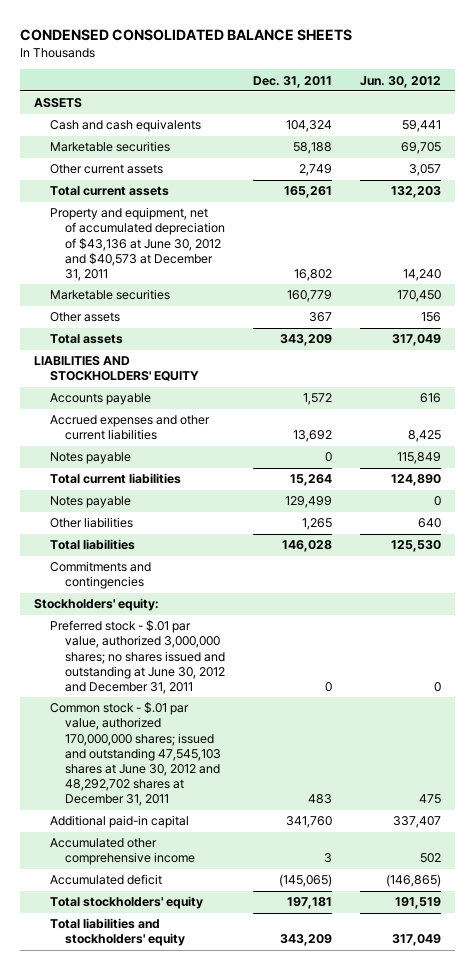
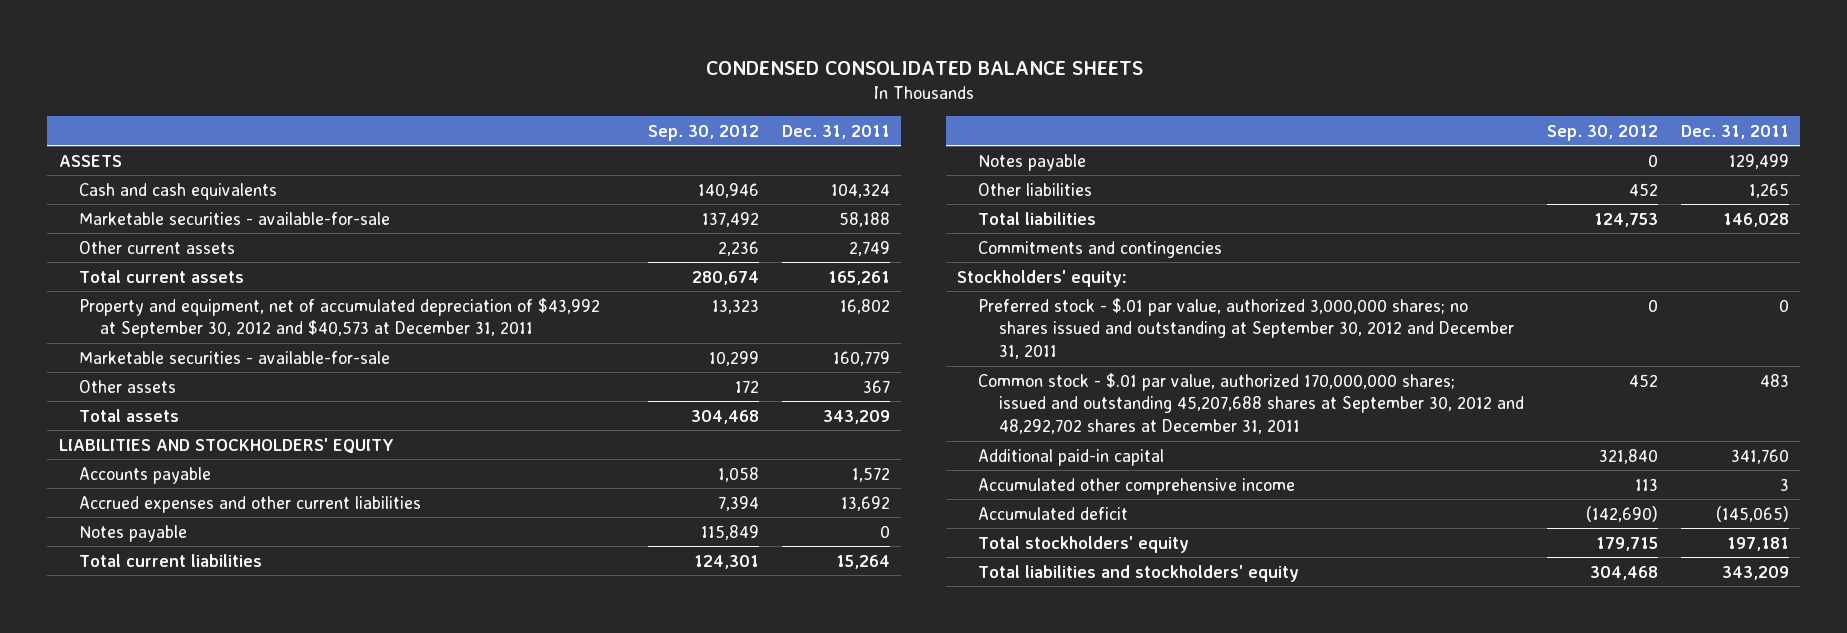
[360,75,442,88] Jun. 30, 2012 -> none
none -> [648,124,760,141] Sep. 30, 2012
[49,141,170,153] Marketable securities -> [79,211,391,225] Marketable securities - available-for-sale
[49,207,226,281] Property and equipment, net of accumulated depreciation of $43,136 at June 30, 2012 and $40,573 at December 31, 2011 -> [79,297,601,339] Property and equipment, net of accumulated depreciation of $43,992 at September 30, 2012 and $40,573 at December 31, 2011
[49,289,170,301] Marketable securities -> [79,350,391,364] Marketable securities - available-for-sale
[49,620,226,694] Preferred stock - $.01 par value, authorized 3,000,000 shares; no shares issued and outstanding at June 30, 2012 and December 31, 2011 -> [978,297,1514,360] Preferred stock - $.01 par value, authorized 3,000,000 shares; no shares issued and outstanding at September 30, 2012 and December 31, 2011
[49,702,222,807] Common stock - $.01 par value, authorized 170,000,000 shares; issued and outstanding 47,545,103 shares at June 30, 2012 and 48,292,702 shares at December 31, 2011 -> [978,372,1524,435] Common stock - $.01 par value, authorized 170,000,000 shares; issued and outstanding 45,207,688 shares at September 30, 2012 and 48,292,702 shares at December 31, 2011

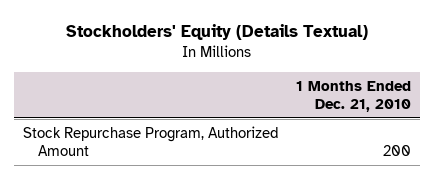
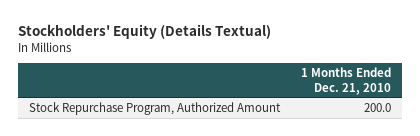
[383,145,412,157] 200 -> [364,103,392,113] 200.0

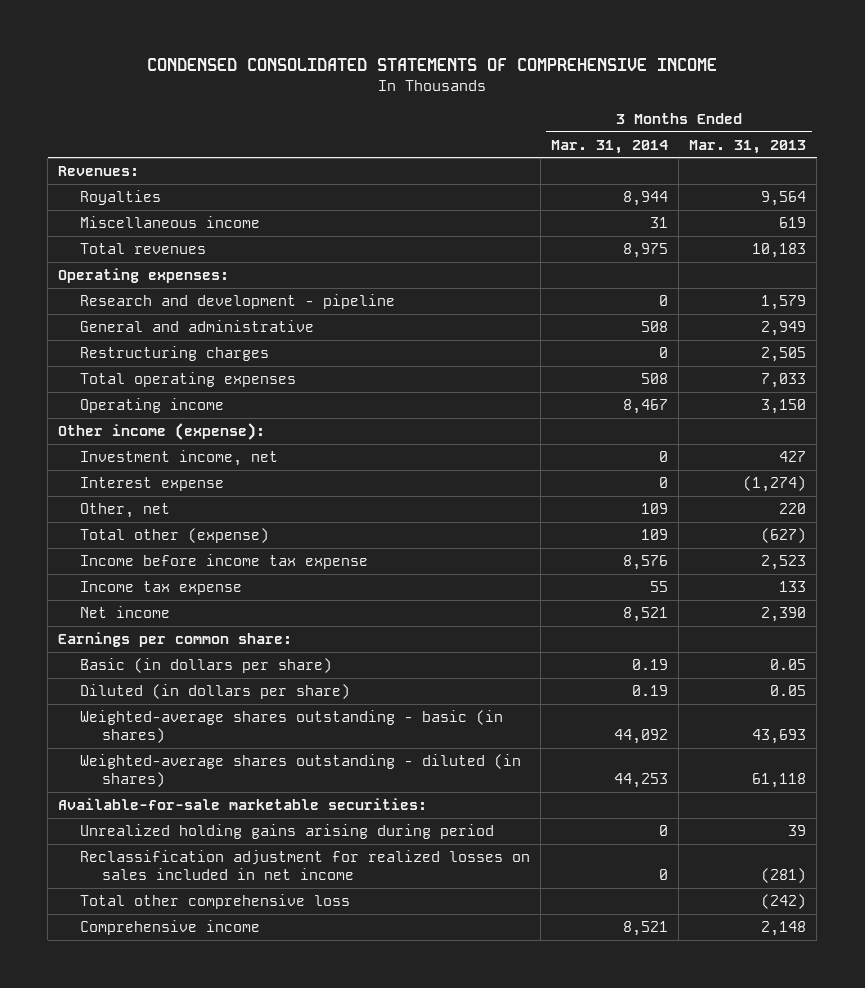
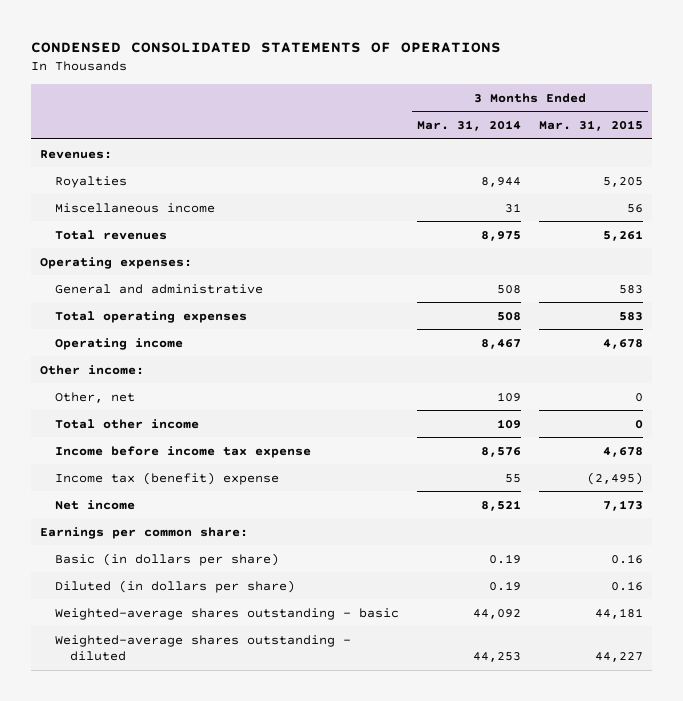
[147,57,718,71] CONDENSED CONSOLIDATED STATEMENTS OF COMPREHENSIVE INCOME -> [30,41,501,53] CONDENSED CONSOLIDATED STATEMENTS OF OPERATIONS
[689,139,807,154] Mar. 31, 2013 -> none
none -> [539,120,644,132] Mar. 31, 2015
[80,294,396,310] Research and development - pipeline -> none
[80,346,270,362] Restructuring charges -> none
[80,450,279,467] Investment income, net -> none
[80,477,225,492] Interest expense -> none
[58,423,266,441] Other income (expense): -> [39,364,144,375] Other income:
[80,528,270,544] Total other (expense) -> [54,418,199,429] Total other income
[80,581,243,596] Income tax expense -> [54,471,279,485] Income tax (benefit) expense
[58,798,428,811] Available-for-sale marketable securities: -> none
[80,824,495,840] Unrealized holding gains arising during period -> none
[80,850,531,881] Reclassification adjustment for realized losses on sales included in net income -> none
[80,894,351,910] Total other comprehensive loss -> none
[80,920,261,936] Comprehensive income -> none
[80,710,504,744] Weighted-average shares outstanding - basic (in shares) -> [54,607,399,620] Weighted-average shares outstanding - basic
[80,754,522,788] Weighted-average shares outstanding - diluted (in shares) -> [54,634,351,662] Weighted-average shares outstanding - diluted

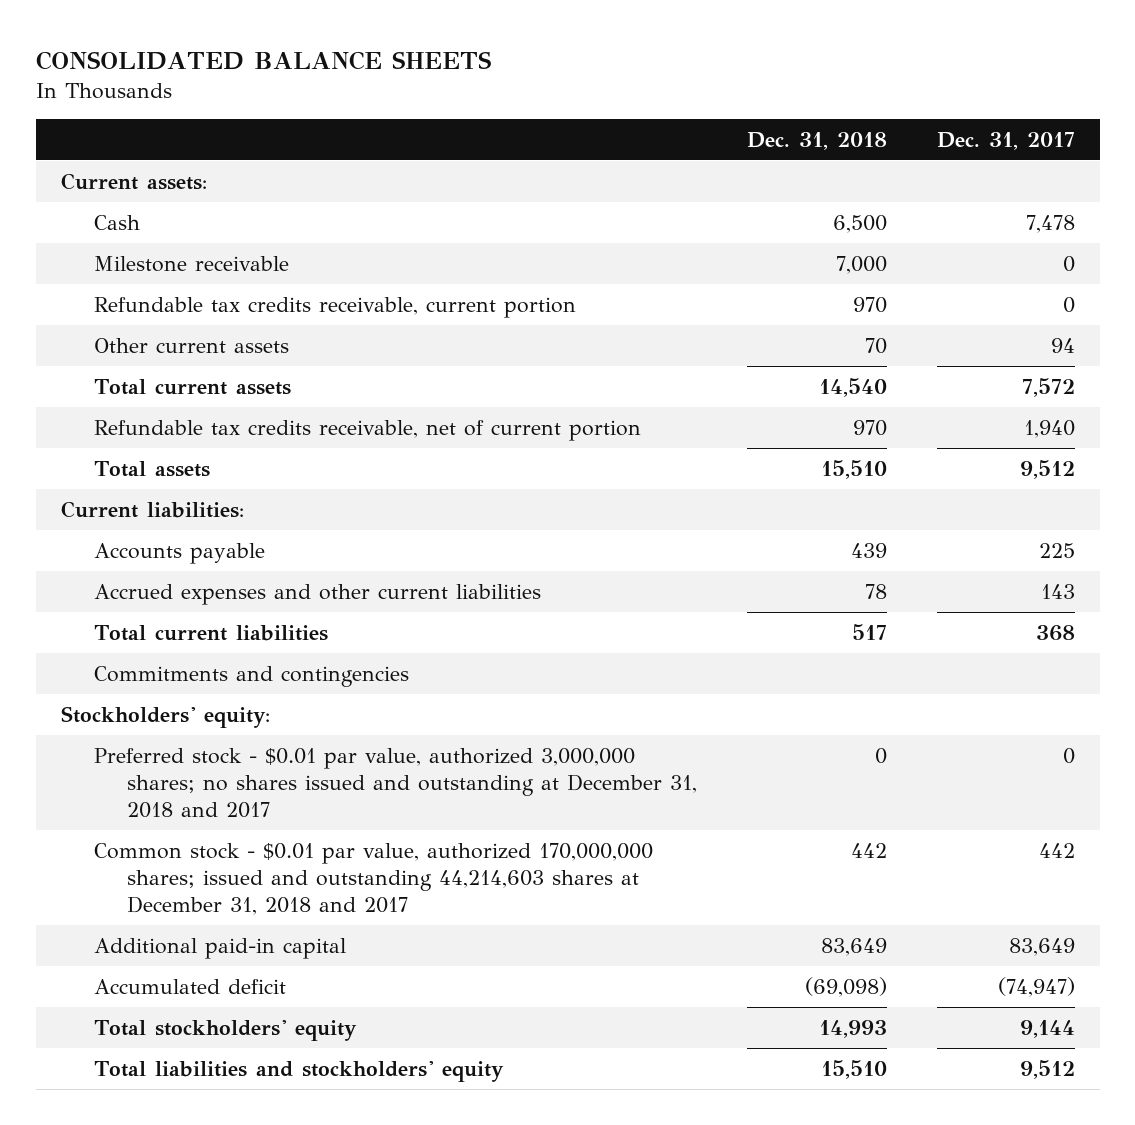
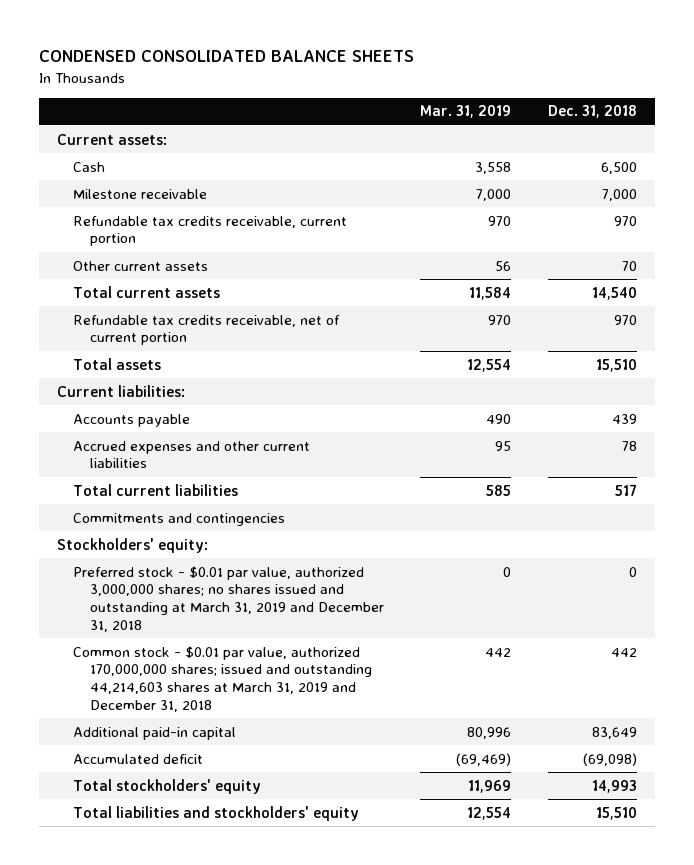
[35,50,491,70] CONSOLIDATED BALANCE SHEETS -> [38,50,414,63] CONDENSED CONSOLIDATED BALANCE SHEETS
[936,131,1075,150] Dec. 31, 2017 -> none
none -> [420,105,512,119] Mar. 31, 2019
[93,747,697,819] Preferred stock - $0.01 par value, authorized 3,000,000 shares; no shares issued and outstanding at December 31, 2018 and 2017 -> [73,565,384,633] Preferred stock - $0.01 par value, authorized 3,000,000 shares; no shares issued and outstanding at March 31, 2019 and December 31, 2018
[93,842,653,916] Common stock - $0.01 par value, authorized 170,000,000 shares; issued and outstanding 44,214,603 shares at December 31, 2018 and 2017 -> [73,645,372,713] Common stock - $0.01 par value, authorized 170,000,000 shares; issued and outstanding 44,214,603 shares at March 31, 2019 and December 31, 2018

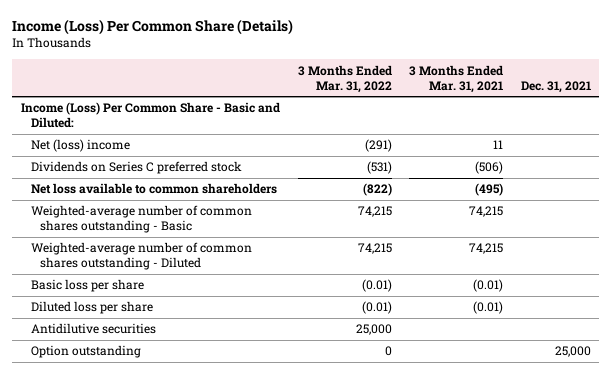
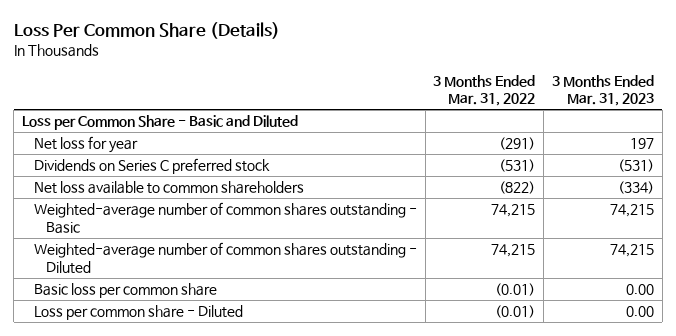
[12,19,294,36] Income (Loss) Per Common Share (Details) -> [13,22,280,40] Loss Per Common Share (Details)
[409,64,504,93] 3 Months Ended Mar. 31, 2021 -> none
[520,80,591,93] Dec. 31, 2021 -> none
none -> [551,74,654,107] 3 Months Ended Mar. 31, 2023
[21,102,281,129] Income (Loss) Per Common Share - Basic and Diluted: -> [22,115,299,131] Loss per Common Share - Basic and Diluted
[30,139,130,153] Net (loss) income -> [33,136,138,154] Net loss for year
[30,323,156,335] Antidilutive securities -> none
[30,345,141,359] Option outstanding -> none
[30,279,144,293] Basic loss per share -> [33,283,217,299] Basic loss per common share
[30,301,153,315] Diluted loss per share -> [33,305,243,321] Loss per common share - Diluted

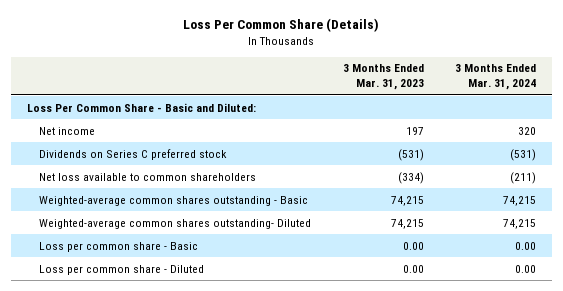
[433,74,536,107] 3 Months Ended Mar. 31, 2022 -> none
none -> [455,64,537,91] 3 Months Ended Mar. 31, 2024
[22,115,299,131] Loss per Common Share - Basic and Diluted -> [26,102,256,112] Loss Per Common Share - Basic and Diluted:
[33,136,138,154] Net loss for year -> [39,126,96,135] Net income
[33,202,417,234] Weighted-average number of common shares outstanding - Basic -> [39,195,309,206] Weighted-average common shares outstanding - Basic
[33,242,417,274] Weighted-average number of common shares outstanding - Diluted -> [39,218,312,229] Weighted-average common shares outstanding- Diluted
[33,283,217,299] Basic loss per common share -> [39,241,199,252] Loss per common share - Basic

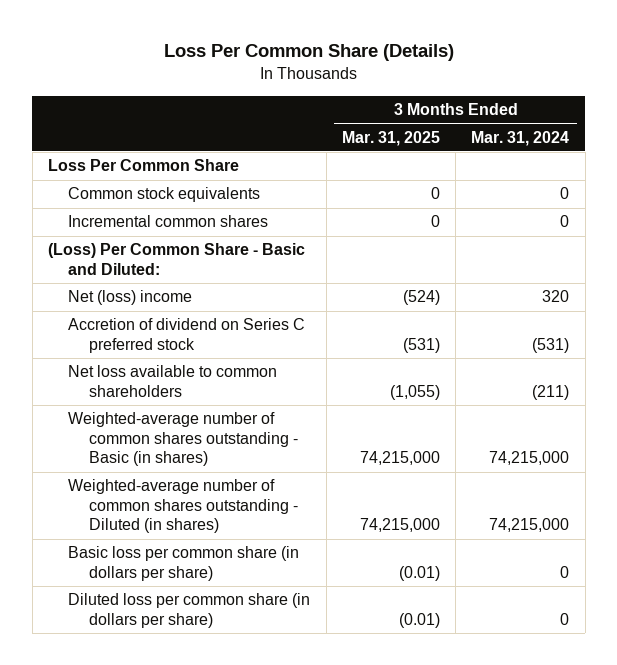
[342,64,424,91] 3 Months Ended Mar. 31, 2023 -> none
none -> [341,130,440,146] Mar. 31, 2025
none -> [47,159,239,172] Loss Per Common Share
none -> [68,187,261,203] Common stock equivalents
none -> [68,215,269,228] Incremental common shares
[26,102,256,112] Loss Per Common Share - Basic and Diluted: -> [47,243,305,275] (Loss) Per Common Share - Basic and Diluted:
[39,126,96,135] Net income -> [68,290,193,306] Net (loss) income
[39,148,228,160] Dividends on Series C preferred stock -> [68,318,306,353] Accretion of dividend on Series C preferred stock
[39,195,309,206] Weighted-average common shares outstanding - Basic -> [68,412,298,467] Weighted-average number of common shares outstanding - Basic (in shares)
[503,195,537,206] 74,215 -> [489,451,570,466] 74,215,000
[39,218,312,229] Weighted-average common shares outstanding- Diluted -> [68,479,298,534] Weighted-average number of common shares outstanding - Diluted (in shares)
[503,218,537,229] 74,215 -> [489,518,570,533] 74,215,000
[39,241,199,252] Loss per common share - Basic -> [68,546,300,581] Basic loss per common share (in dollars per share)
[515,241,537,250] 0.00 -> [560,565,570,578] 0
[39,264,205,275] Loss per common share - Diluted -> [68,593,311,628] Diluted loss per common share (in dollars per share)
[515,264,537,273] 0.00 -> [560,612,570,625] 0

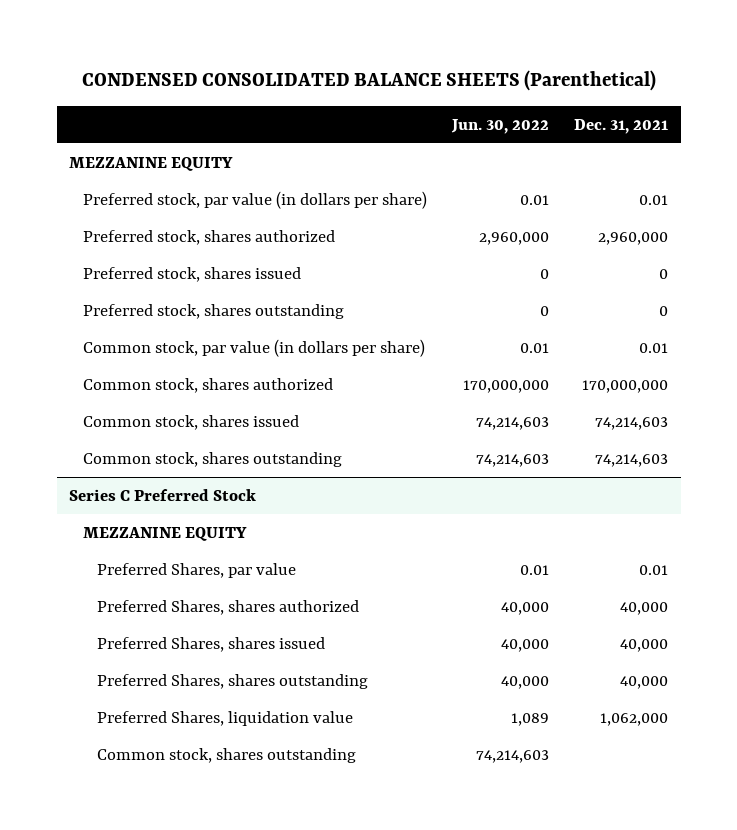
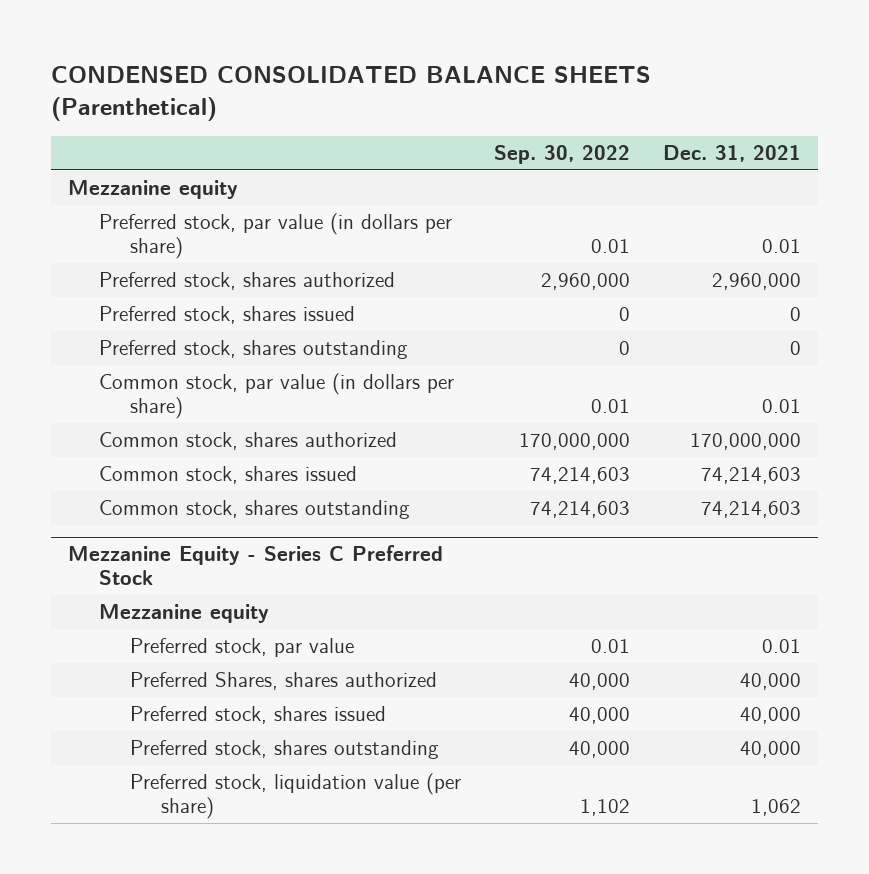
[451,118,550,134] Jun. 30, 2022 -> none
none -> [494,145,631,165] Sep. 30, 2022
[69,157,234,172] MEZZANINE EQUITY -> [67,180,238,200] Mezzanine equity
[69,489,257,502] Series C Preferred Stock -> [67,545,443,586] Mezzanine Equity - Series C Preferred Stock
[83,527,248,542] MEZZANINE EQUITY -> [99,604,270,624] Mezzanine equity
[97,563,297,579] Preferred Shares, par value -> [130,638,355,658] Preferred stock, par value
[97,711,354,727] Preferred Shares, liquidation value -> none
[97,748,357,764] Common stock, shares outstanding -> none
[97,637,326,653] Preferred Shares, shares issued -> [130,706,387,725] Preferred stock, shares issued
[97,674,369,690] Preferred Shares, shares outstanding -> [130,740,440,760] Preferred stock, shares outstanding
none -> [130,773,462,820] Preferred stock, liquidation value (per share)

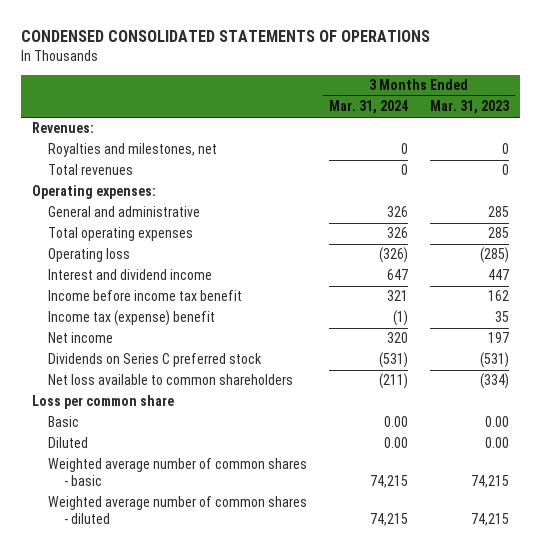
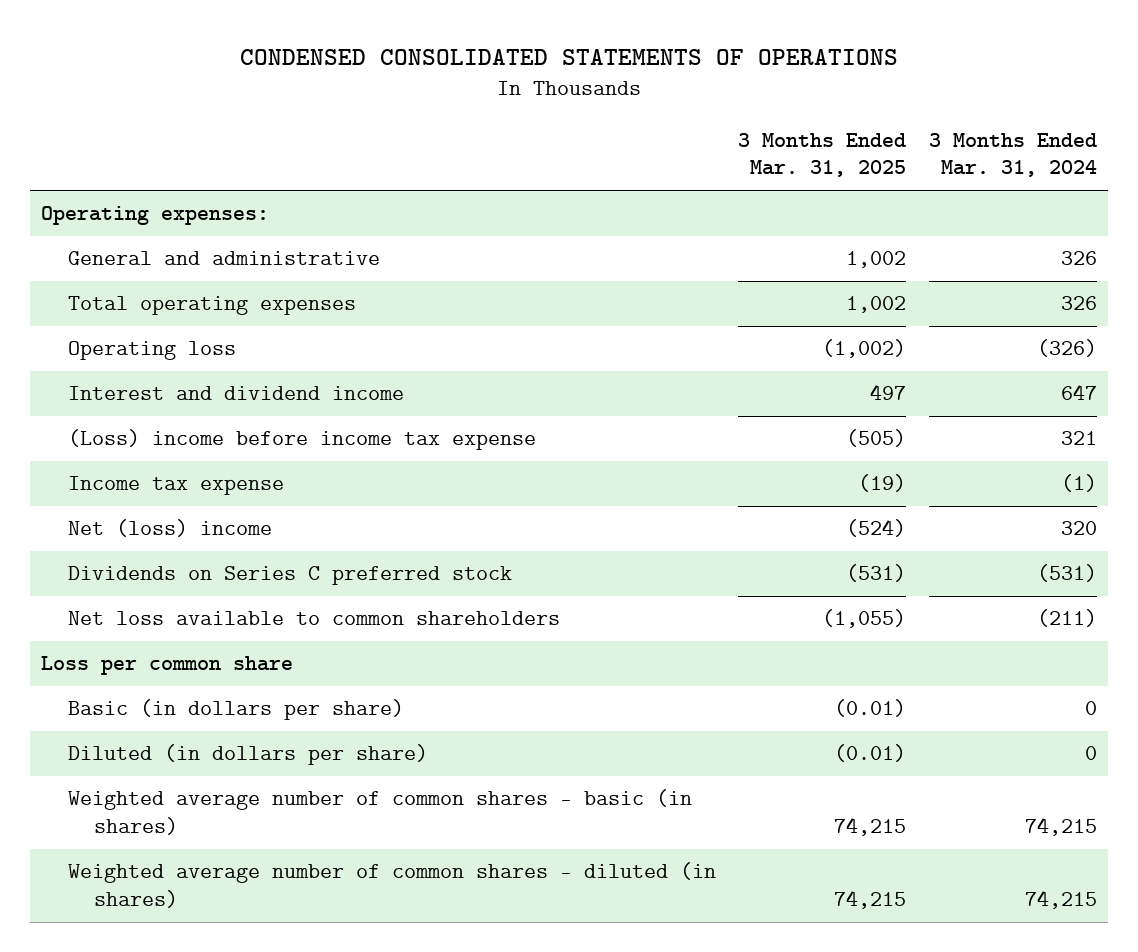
[430,100,510,115] Mar. 31, 2023 -> none
none -> [738,133,907,178] 3 Months Ended Mar. 31, 2025
[31,122,94,134] Revenues: -> none
[47,143,217,158] Royalties and milestones, net -> none
[47,164,133,176] Total revenues -> none
[47,290,242,302] Income before income tax benefit -> [67,429,536,451] (Loss) income before income tax expense
[47,310,215,327] Income tax (expense) benefit -> [67,476,284,496] Income tax expense
[47,332,113,344] Net income -> [67,519,272,538] Net (loss) income
[47,416,79,428] Basic -> [67,699,404,721] Basic (in dollars per share)
[383,416,408,428] 0.00 -> [1084,701,1097,716] 0
[47,437,88,449] Diluted -> [67,744,428,766] Diluted (in dollars per share)
[383,437,408,449] 0.00 -> [1084,746,1097,761] 0
[47,458,307,487] Weighted average number of common shares - basic -> [67,789,692,835] Weighted average number of common shares - basic (in shares)
[47,496,307,525] Weighted average number of common shares - diluted -> [67,862,716,908] Weighted average number of common shares - diluted (in shares)

